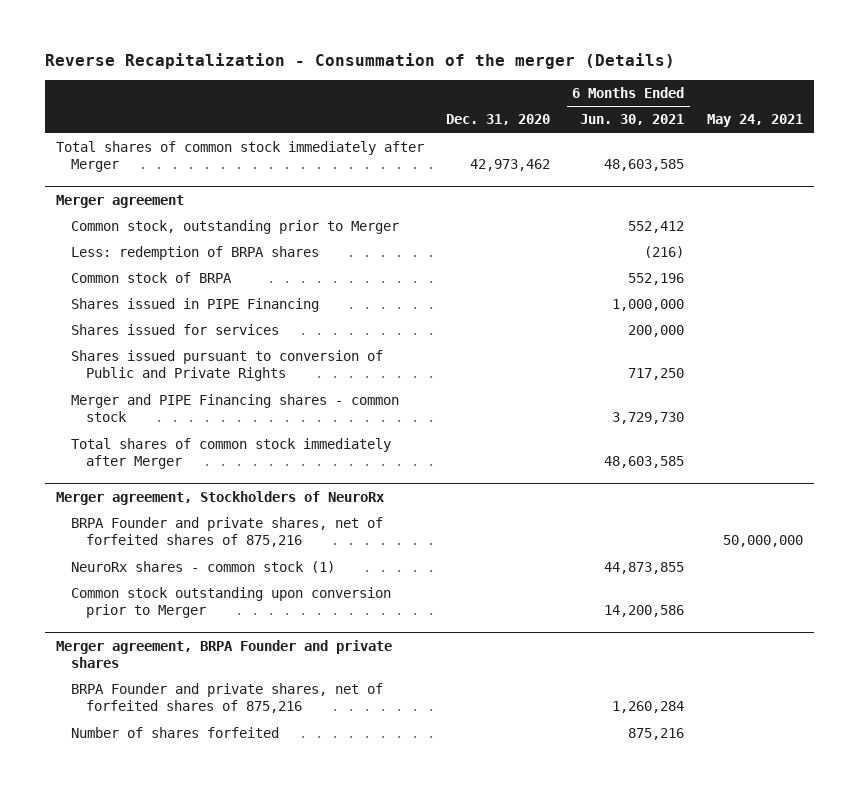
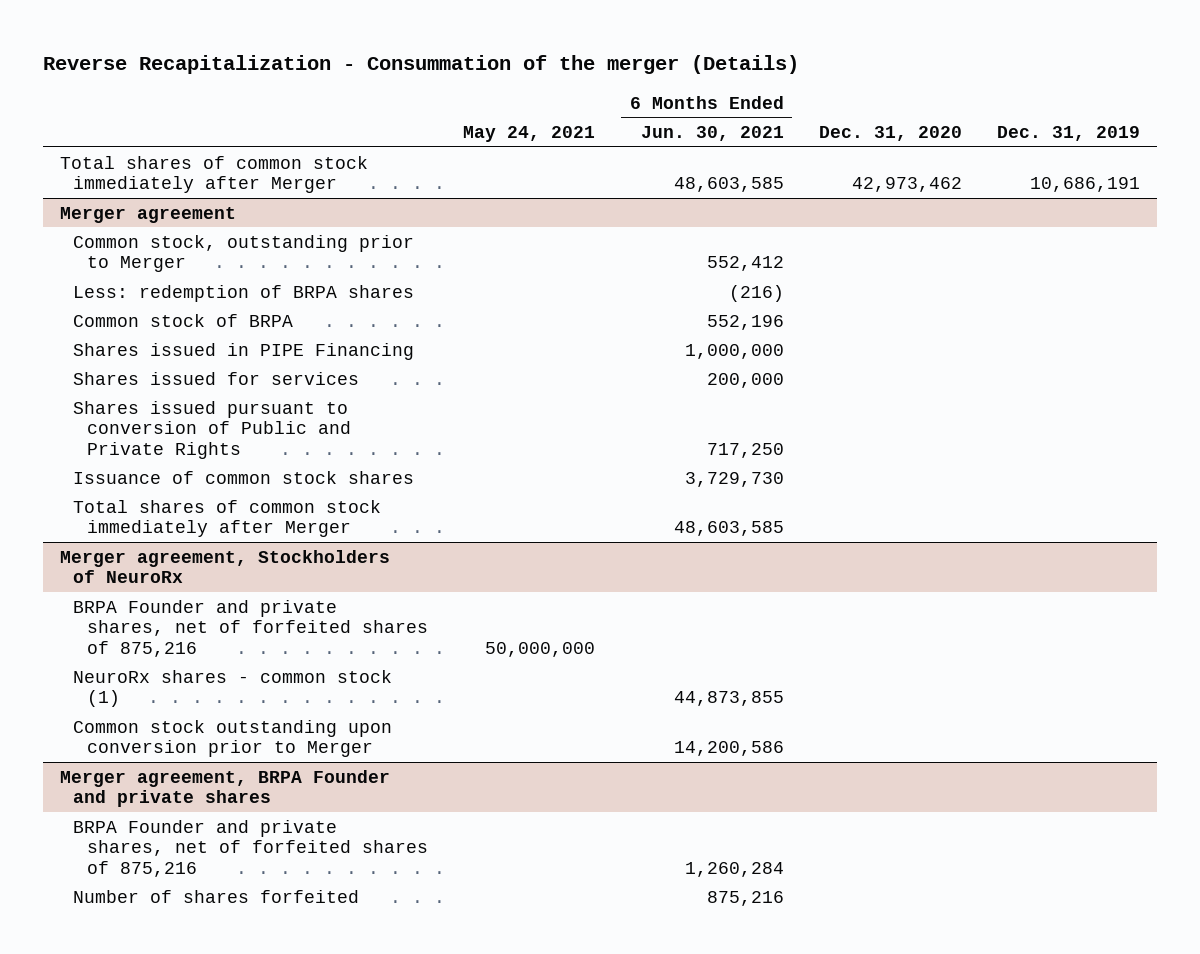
none -> [996,126,1140,142] Dec. 31, 2019
[71,394,400,423] Merger and PIPE Financing shares - common stock -> [73,470,415,484] Issuance of common stock shares

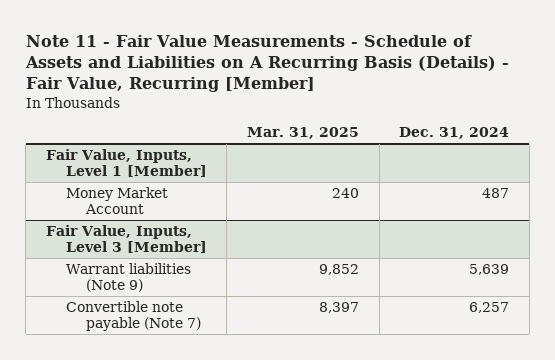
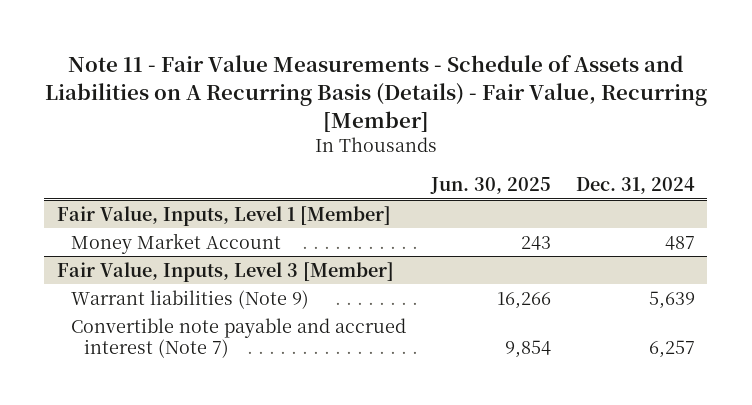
[246,127,359,140] Mar. 31, 2025 -> none
none -> [429,176,551,194] Jun. 30, 2025
[65,300,202,331] Convertible note payable (Note 7) -> [70,317,406,358] Convertible note payable and accrued interest (Note 7)

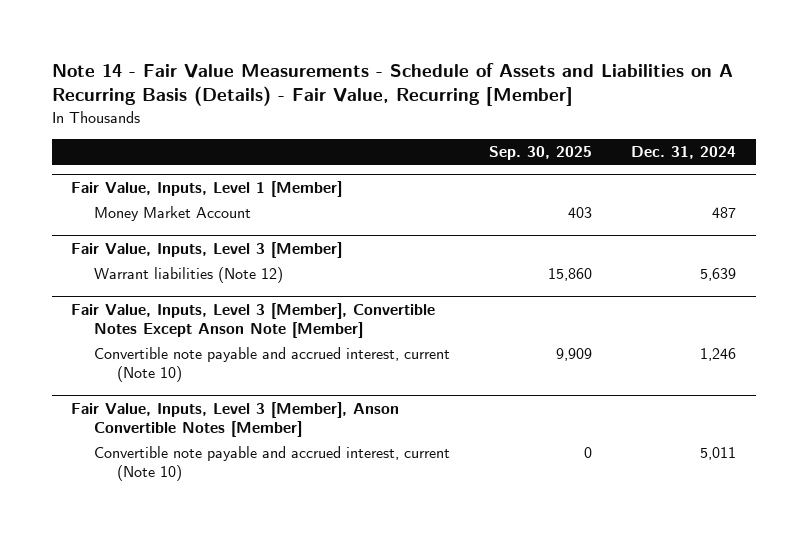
[44,55,707,133] Note 11 - Fair Value Measurements - Schedule of Assets and Liabilities on A Recurring Basis (Details) - Fair Value, Recurring [Member] -> [51,62,733,107] Note 14 - Fair Value Measurements - Schedule of Assets and Liabilities on A Recurring Basis (Details) - Fair Value, Recurring [Member]
[429,176,551,194] Jun. 30, 2025 -> none
none -> [489,145,593,160] Sep. 30, 2025
[70,289,309,309] Warrant liabilities (Note 9) -> [94,267,284,284] Warrant liabilities (Note 12)
none -> [71,302,436,338] Fair Value, Inputs, Level 3 [Member], Convertible Notes Except Anson Note [Member]
[70,317,406,358] Convertible note payable and accrued interest (Note 7) -> [94,347,451,383] Convertible note payable and accrued interest, current (Note 10)
[648,339,695,358] 6,257 -> [700,348,737,362] 1,246
none -> [71,401,400,437] Fair Value, Inputs, Level 3 [Member], Anson Convertible Notes [Member]
none -> [94,446,451,482] Convertible note payable and accrued interest, current (Note 10)

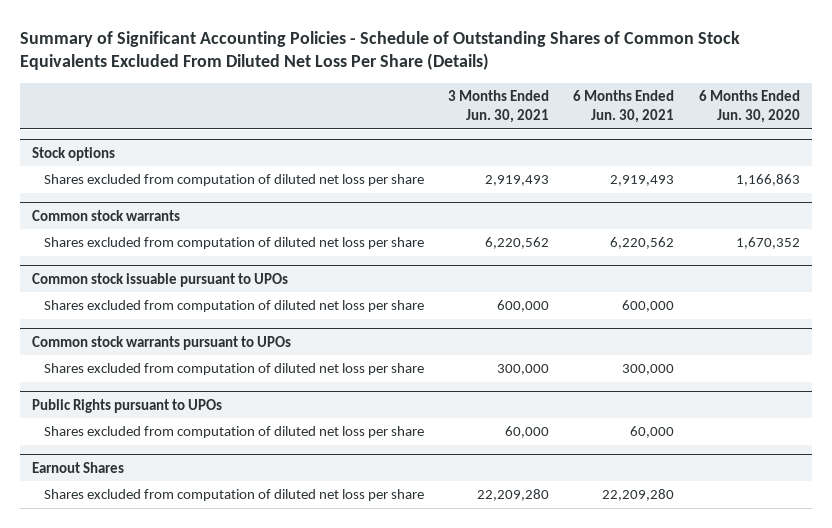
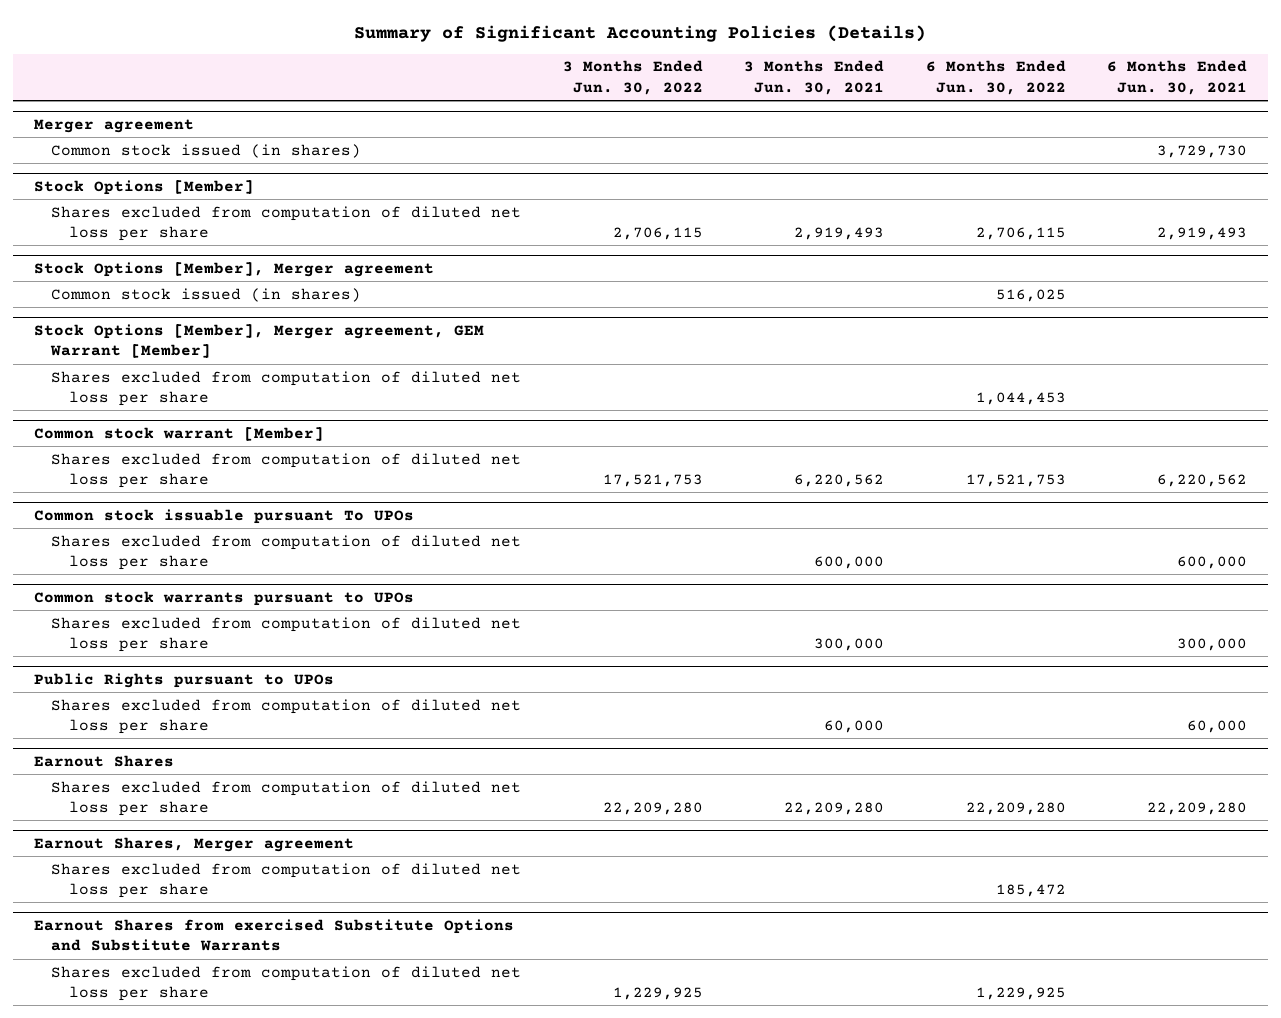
[20,30,741,71] Summary of Significant Accounting Policies - Schedule of Outstanding Shares of Common Stock Equivalents Excluded From Diluted Net Loss Per Share (Details) -> [354,24,927,42] Summary of Significant Accounting Policies (Details)
[698,90,800,124] 6 Months Ended Jun. 30, 2020 -> none
none -> [562,60,703,95] 3 Months Ended Jun. 30, 2022
none -> [925,60,1066,95] 6 Months Ended Jun. 30, 2022
none -> [33,118,194,133] Merger agreement
none -> [51,143,362,158] Common stock issued (in shares)
[32,147,116,162] Stock options -> [33,179,254,195] Stock Options [Member]
none -> [33,261,434,277] Stock Options [Member], Merger agreement
none -> [51,287,362,302] Common stock issued (in shares)
none -> [33,323,484,359] Stock Options [Member], Merger agreement, GEM Warrant [Member]
none -> [51,370,522,407] Shares excluded from computation of diluted net loss per share
[32,210,181,222] Common stock warrants -> [33,426,324,441] Common stock warrant [Member]
[32,273,289,288] Common stock issuable pursuant to UPOs -> [33,508,414,524] Common stock issuable pursuant To UPOs
none -> [33,836,354,852] Earnout Shares, Merger agreement
none -> [51,862,522,899] Shares excluded from computation of diluted net loss per share
none -> [33,918,514,952] Earnout Shares from exercised Substitute Options and Substitute Warrants
none -> [51,965,522,1002] Shares excluded from computation of diluted net loss per share

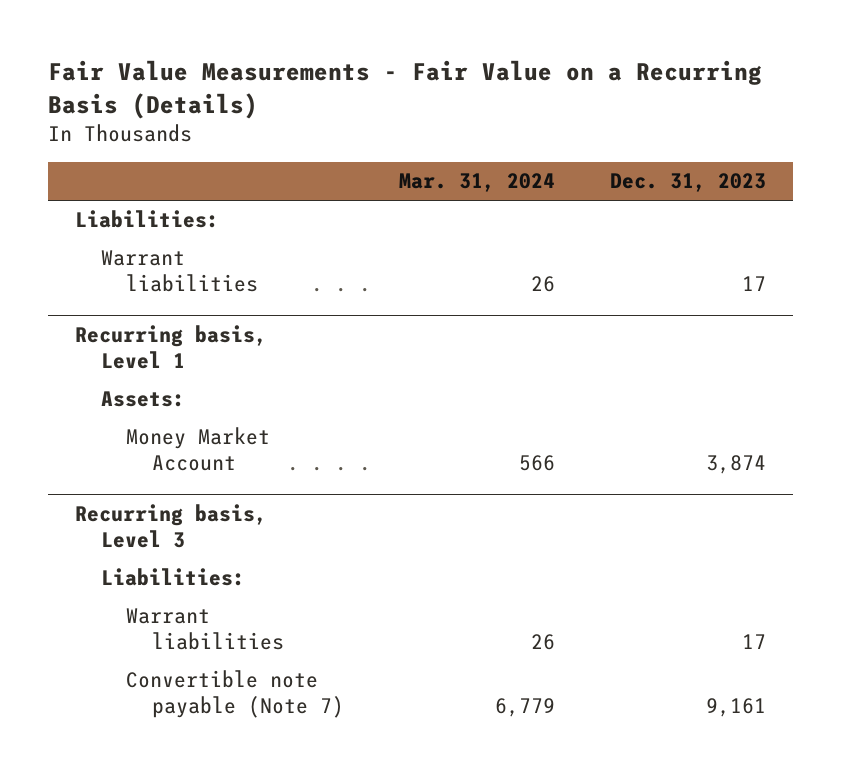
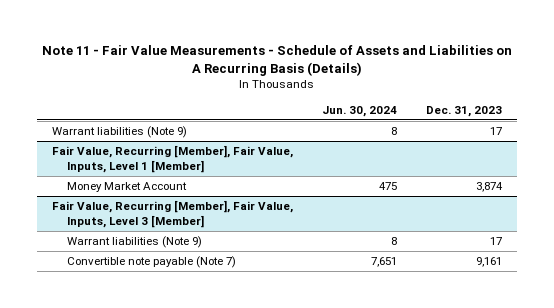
[47,60,762,119] Fair Value Measurements - Fair Value on a Recurring Basis (Details) -> [42,45,513,76] Note 11 - Fair Value Measurements - Schedule of Assets and Liabilities on A Recurring Basis (Details)
[398,173,555,193] Mar. 31, 2024 -> none
none -> [322,105,398,117] Jun. 30, 2024
[75,210,220,229] Liabilities: -> none
[75,325,268,370] Recurring basis, Level 1 -> none
[100,391,185,408] Assets: -> none
[100,250,259,293] Warrant liabilities -> [51,126,187,139] Warrant liabilities (Note 9)
none -> [51,145,293,173] Fair Value, Recurring [Member], Fair Value, Inputs, Level 1 [Member]
[75,504,268,549] Recurring basis, Level 3 -> none
[100,568,245,587] Liabilities: -> none
none -> [51,200,293,228] Fair Value, Recurring [Member], Fair Value, Inputs, Level 3 [Member]
[126,608,284,651] Warrant liabilities -> [67,236,203,249] Warrant liabilities (Note 9)

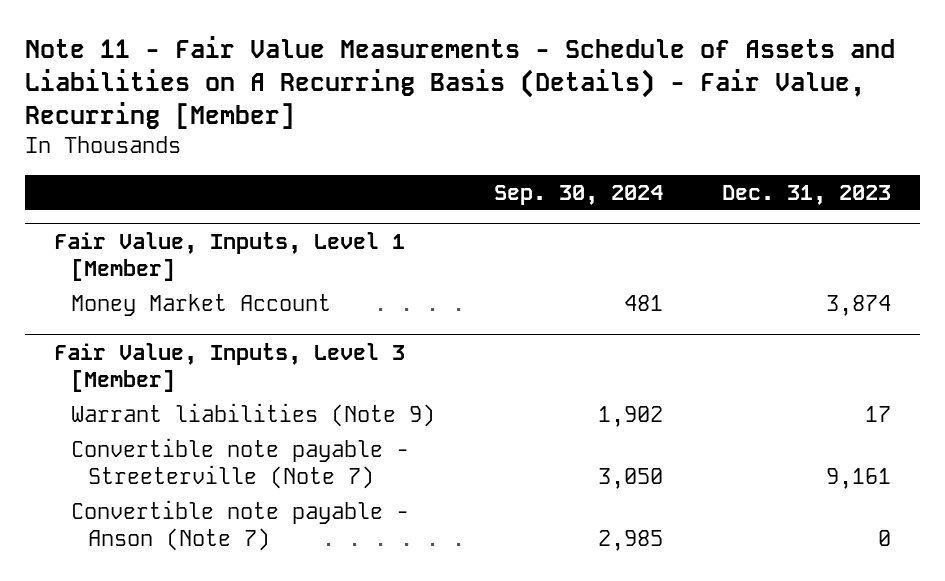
[42,45,513,76] Note 11 - Fair Value Measurements - Schedule of Assets and Liabilities on A Recurring Basis (Details) -> [24,35,895,130] Note 11 - Fair Value Measurements - Schedule of Assets and Liabilities on A Recurring Basis (Details) - Fair Value, Recurring [Member]
[322,105,398,117] Jun. 30, 2024 -> none
none -> [494,184,664,205] Sep. 30, 2024
[51,126,187,139] Warrant liabilities (Note 9) -> none
[51,145,293,173] Fair Value, Recurring [Member], Fair Value, Inputs, Level 1 [Member] -> [54,231,406,281] Fair Value, Inputs, Level 1 [Member]
[51,200,293,228] Fair Value, Recurring [Member], Fair Value, Inputs, Level 3 [Member] -> [54,342,406,392] Fair Value, Inputs, Level 3 [Member]
[67,256,237,269] Convertible note payable (Note 7) -> [71,437,410,490] Convertible note payable - Streeterville (Note 7)
none -> [71,499,410,552] Convertible note payable - Anson (Note 7)

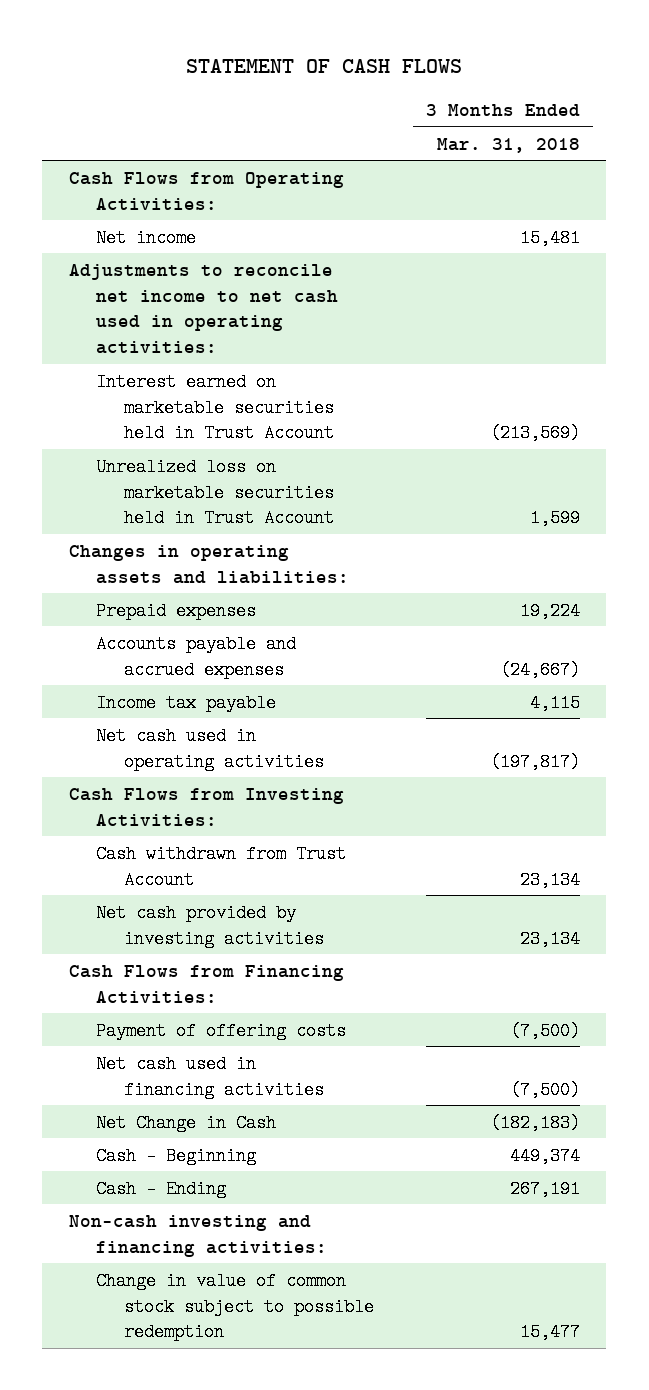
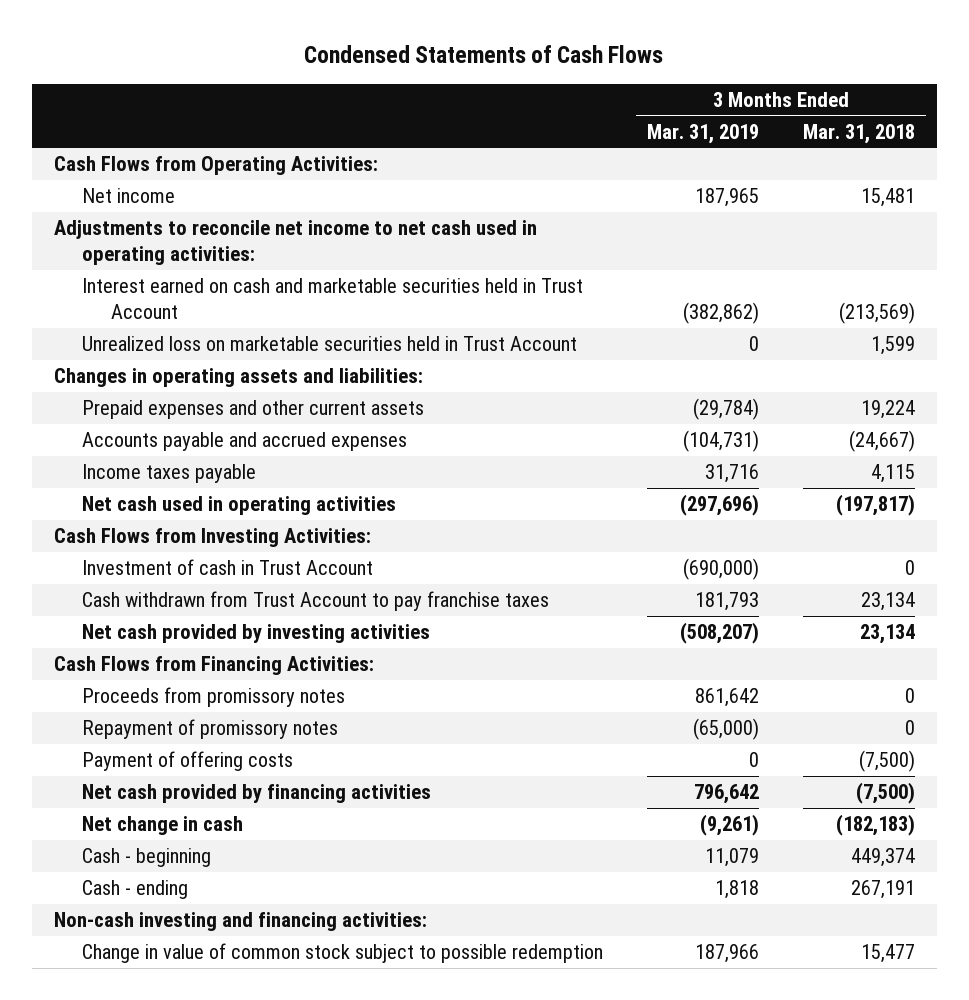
[186,59,463,74] STATEMENT OF CASH FLOWS -> [304,45,664,64] Condensed Statements of Cash Flows
none -> [647,123,760,144] Mar. 31, 2019
[96,372,334,443] Interest earned on marketable securities held in Trust Account -> [82,278,584,319] Interest earned on cash and marketable securities held in Trust Account
[96,601,257,620] Prepaid expenses -> [82,400,425,420] Prepaid expenses and other current assets
[96,693,277,712] Income tax payable -> [82,464,257,484] Income taxes payable
none -> [82,559,374,576] Investment of cash in Trust Account
[96,844,347,889] Cash withdrawn from Trust Account -> [82,591,550,612] Cash withdrawn from Trust Account to pay franchise taxes
none -> [82,687,346,708] Proceeds from promissory notes
none -> [82,719,339,740] Repayment of promissory notes
[96,1054,324,1099] Net cash used in financing activities -> [82,784,432,804] Net cash provided by financing activities
[96,1113,277,1132] Net Change in Cash -> [82,816,244,836] Net change in cash
[96,1146,257,1165] Cash - Beginning -> [82,848,212,868] Cash - beginning
[96,1179,227,1198] Cash - Ending -> [82,880,189,900] Cash - ending

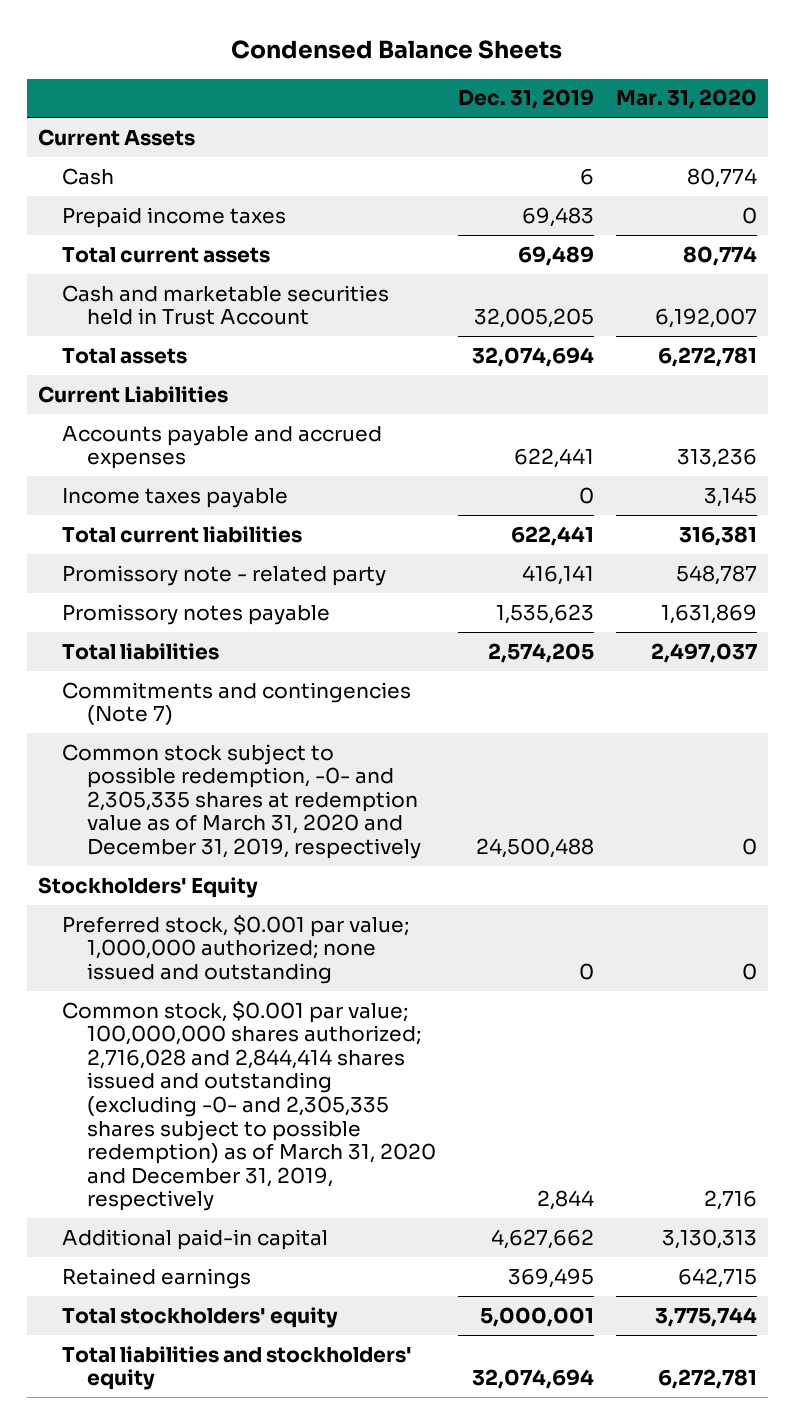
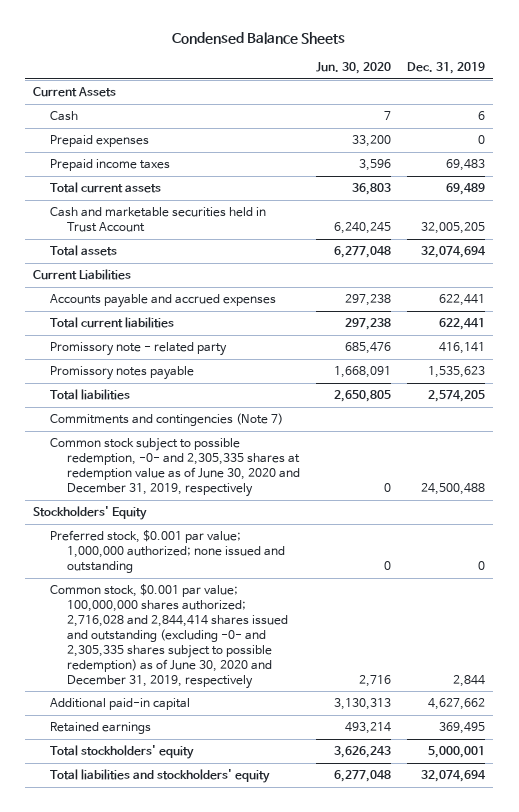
[616,89,758,110] Mar. 31, 2020 -> none
none -> [316,62,392,75] Jun. 30, 2020
none -> [50,135,150,148] Prepaid expenses
[62,487,289,508] Income taxes payable -> none
[62,743,421,859] Common stock subject to possible redemption, -0- and 2,305,335 shares at redemption value as of March 31, 2020 and December 31, 2019, respectively -> [50,438,301,497] Common stock subject to possible redemption, -0- and 2,305,335 shares at redemption value as of June 30, 2020 and December 31, 2019, respectively
[62,1000,436,1212] Common stock, $0.001 par value; 100,000,000 shares authorized; 2,716,028 and 2,844,414 shares issued and outstanding (excluding -0- and 2,305,335 shares subject to possible redemption) as of March 31, 2020 and December 31, 2019, respectively -> [50,584,289,689] Common stock, $0.001 par value; 100,000,000 shares authorized; 2,716,028 and 2,844,414 shares issued and outstanding (excluding -0- and 2,305,335 shares subject to possible redemption) as of June 30, 2020 and December 31, 2019, respectively

